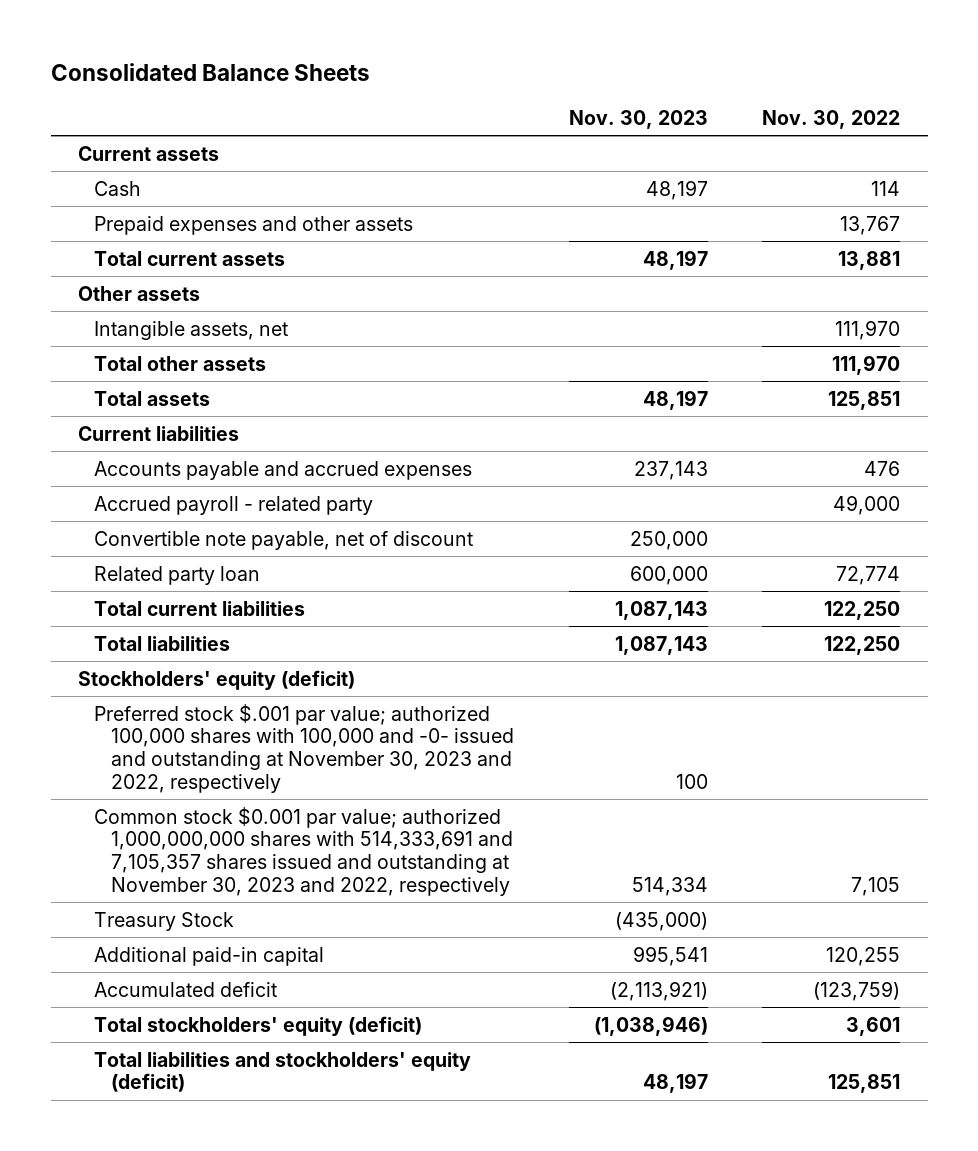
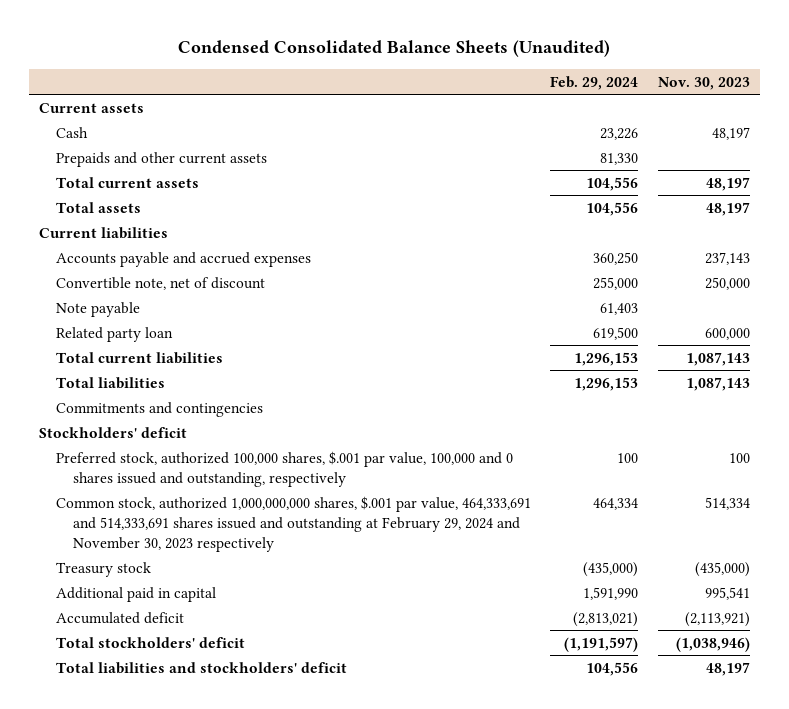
[50,62,370,81] Consolidated Balance Sheets -> [178,40,611,58] Condensed Consolidated Balance Sheets (Unaudited)
[762,109,901,129] Nov. 30, 2022 -> none
none -> [550,75,639,90] Feb. 29, 2024
[94,215,414,235] Prepaid expenses and other assets -> [55,151,267,167] Prepaids and other current assets
[77,285,200,301] Other assets -> none
[94,320,289,340] Intangible assets, net -> none
[94,355,267,371] Total other assets -> none
[94,495,374,515] Accrued payroll - related party -> none
[94,530,474,550] Convertible note payable, net of discount -> [55,276,265,290] Convertible note, net of discount
none -> [55,301,140,317] Note payable
none -> [55,401,263,417] Commitments and contingencies
[77,669,355,690] Stockholders' equity (deficit) -> [38,426,187,438] Stockholders' deficit
[94,703,514,793] Preferred stock $.001 par value; authorized 100,000 shares with 100,000 and -0- issued and outstanding at November 30, 2023 and 2022, respectively -> [55,450,513,487] Preferred stock, authorized 100,000 shares, $.001 par value, 100,000 and 0 shares issued and outstanding, respectively
[94,806,513,896] Common stock $0.001 par value; authorized 1,000,000,000 shares with 514,333,691 and 7,105,357 shares issued and outstanding at November 30, 2023 and 2022, respectively -> [55,495,531,552] Common stock, authorized 1,000,000,000 shares, $.001 par value, 464,333,691 and 514,333,691 shares issued and outstanding at February 29, 2024 and November 30, 2023 respectively
[94,911,235,931] Treasury Stock -> [55,561,151,577] Treasury stock
[94,946,325,966] Additional paid-in capital -> [55,586,216,602] Additional paid in capital
[94,1015,423,1036] Total stockholders' equity (deficit) -> [55,636,245,648] Total stockholders' deficit
[94,1051,472,1093] Total liabilities and stockholders' equity (deficit) -> [55,661,347,674] Total liabilities and stockholders' deficit

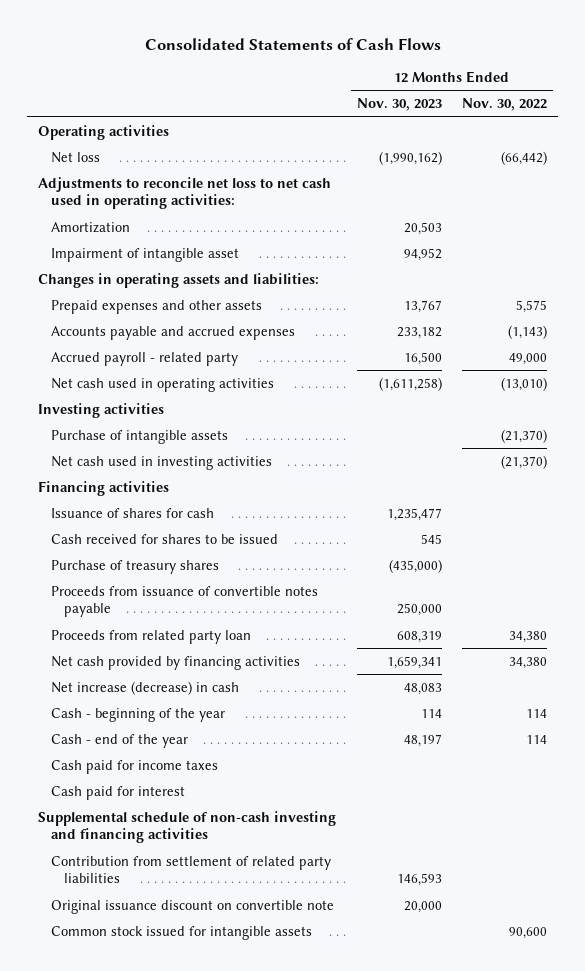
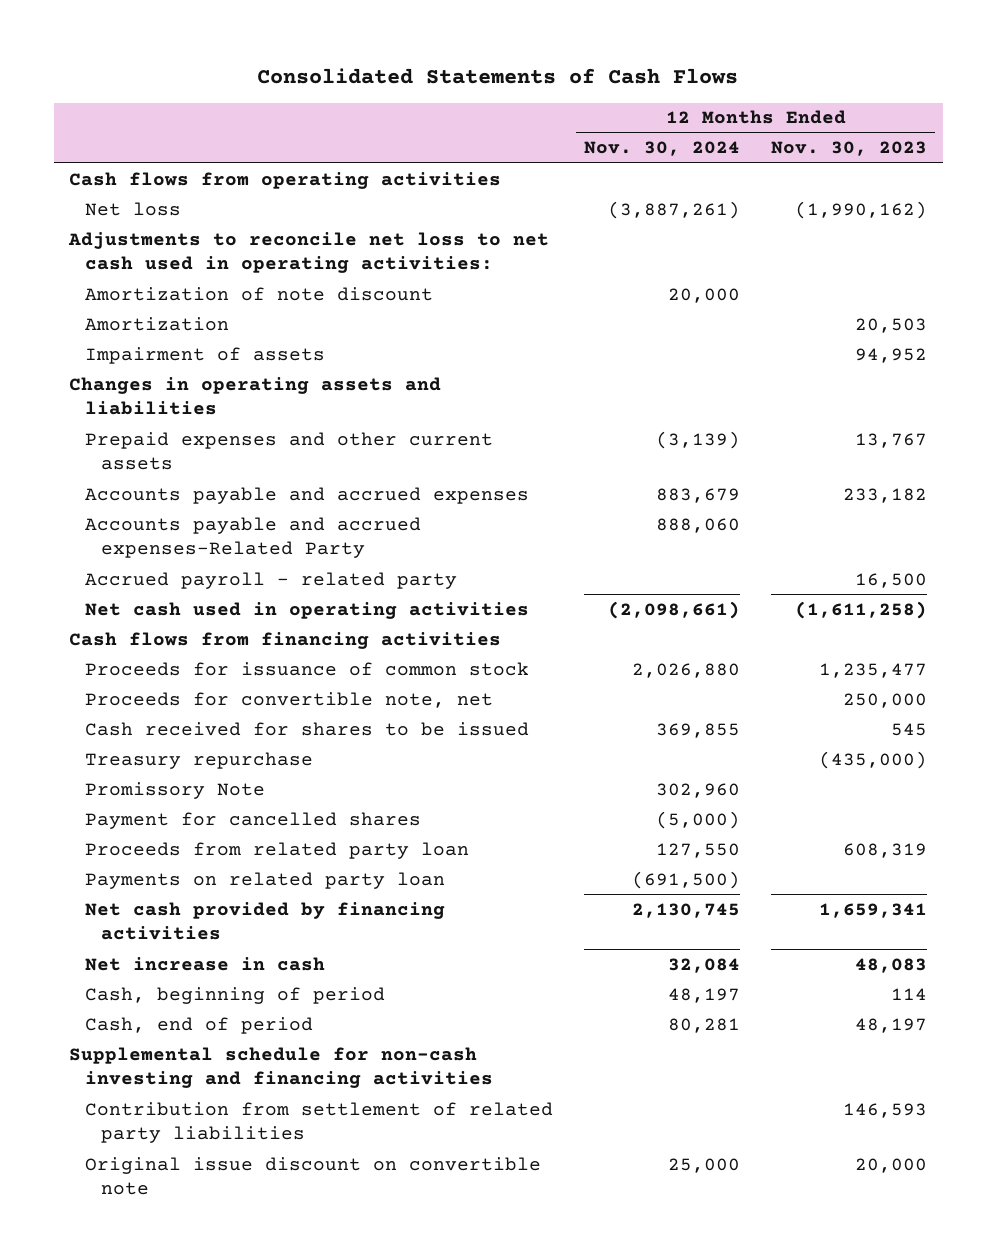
[462,98,548,112] Nov. 30, 2022 -> none
none -> [584,141,741,157] Nov. 30, 2024
[37,124,169,140] Operating activities -> [69,171,502,189] Cash flows from operating activities
none -> [85,286,434,301] Amortization of note discount
[50,247,239,262] Impairment of intangible asset -> [85,346,326,364] Impairment of assets
[37,272,319,288] Changes in operating assets and liabilities: -> [69,376,442,416] Changes in operating assets and liabilities
[50,299,262,314] Prepaid expenses and other assets -> [85,431,494,471] Prepaid expenses and other current assets
none -> [85,516,422,559] Accounts payable and accrued expenses-Related Party
[37,402,164,418] Investing activities -> none
[50,429,228,444] Purchase of intangible assets -> none
[50,455,272,470] Net cash used in investing activities -> none
[37,480,169,496] Financing activities -> [69,631,502,649] Cash flows from financing activities
[50,507,214,518] Issuance of shares for cash -> [85,661,530,676] Proceeds for issuance of common stock
none -> [85,691,494,708] Proceeds for convertible note, net
[50,585,318,618] Proceeds from issuance of convertible notes payable -> none
[50,559,219,574] Purchase of treasury shares -> [85,751,314,769] Treasury repurchase
none -> [85,781,266,799] Promissory Note
none -> [85,811,422,829] Payment for cancelled shares
none -> [85,871,446,889] Payments on related party loan
[50,759,218,774] Cash paid for income taxes -> none
[50,785,185,800] Cash paid for interest -> none
[50,680,239,695] Net increase (decrease) in cash -> [85,956,326,971] Net increase in cash
[50,707,225,722] Cash - beginning of the year -> [85,986,386,1004] Cash, beginning of period
[50,733,188,748] Cash - end of the year -> [85,1016,314,1034] Cash, end of period
[37,810,336,844] Supplemental schedule of non-cash investing and financing activities -> [69,1046,494,1089] Supplemental schedule for non-cash investing and financing activities
[50,925,312,940] Common stock issued for intangible assets -> none
[50,899,334,914] Original issuance discount on convertible note -> [85,1156,542,1196] Original issue discount on convertible note

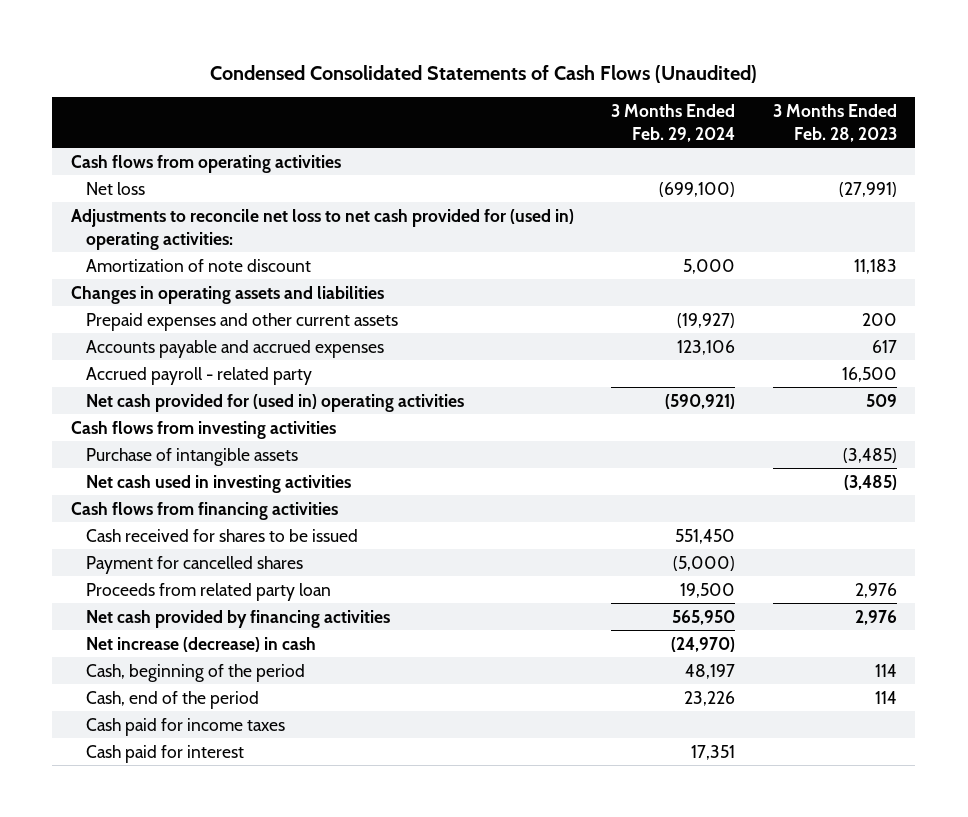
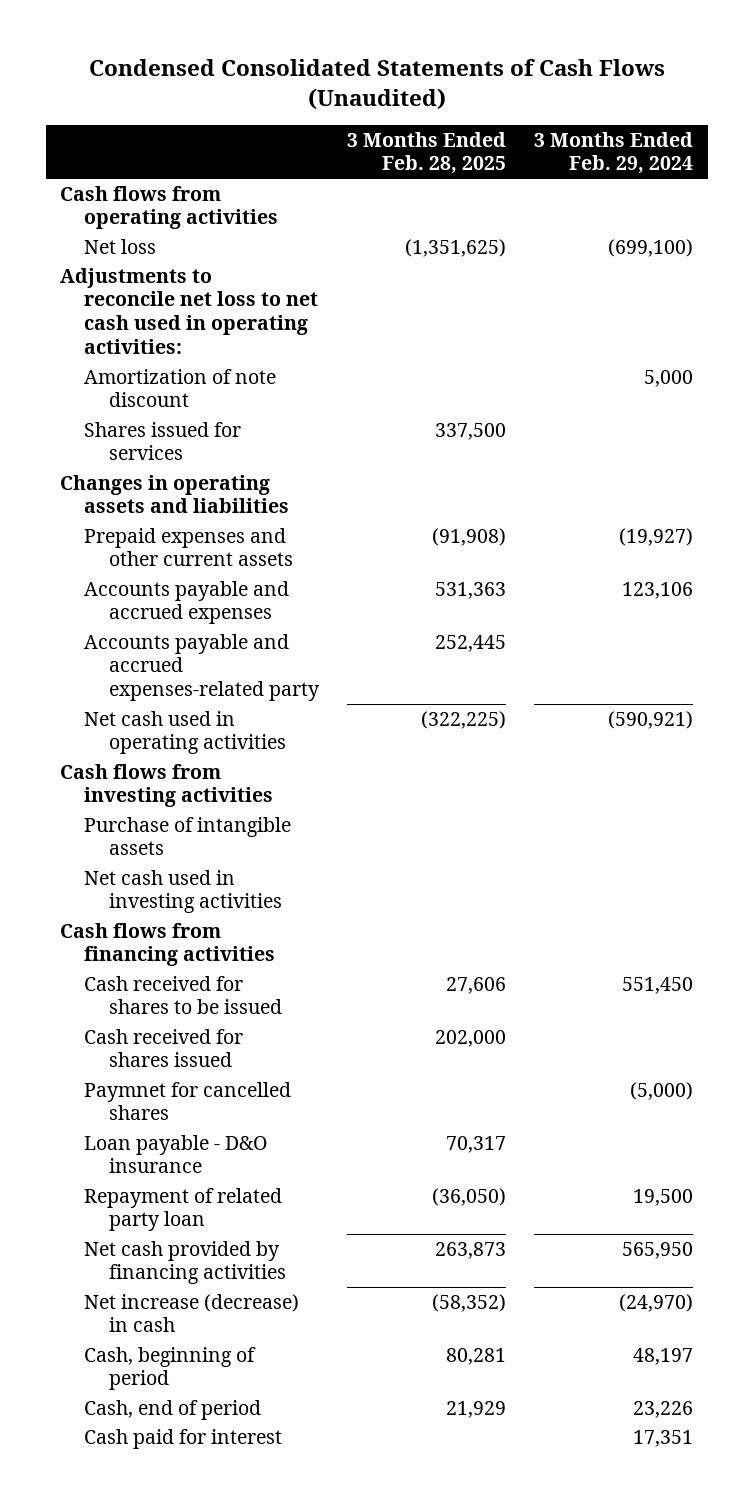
[772,104,897,142] 3 Months Ended Feb. 28, 2023 -> none
none -> [346,131,506,175] 3 Months Ended Feb. 28, 2025
[71,208,575,250] Adjustments to reconcile net loss to net cash provided for (used in) operating activities: -> [59,267,319,354] Adjustments to reconcile net loss to net cash used in operating activities:
none -> [84,421,242,461] Shares issued for services
[86,366,313,385] Accrued payroll - related party -> none
none -> [84,633,320,702] Accounts payable and accrued expenses-related party
[86,393,465,412] Net cash provided for (used in) operating activities -> [84,710,286,755] Net cash used in operating activities
none -> [84,1028,244,1068] Cash received for shares issued
[86,555,304,574] Payment for cancelled shares -> [84,1081,292,1121] Paymnet for cancelled shares
none -> [84,1134,268,1174] Loan payable - D&O insurance
[86,582,332,601] Proceeds from related party loan -> [84,1187,283,1232] Repayment of related party loan
[86,717,286,736] Cash paid for income taxes -> none
[86,663,306,682] Cash, beginning of the period -> [84,1346,257,1391] Cash, beginning of period
[86,690,260,709] Cash, end of the period -> [84,1399,262,1420] Cash, end of period

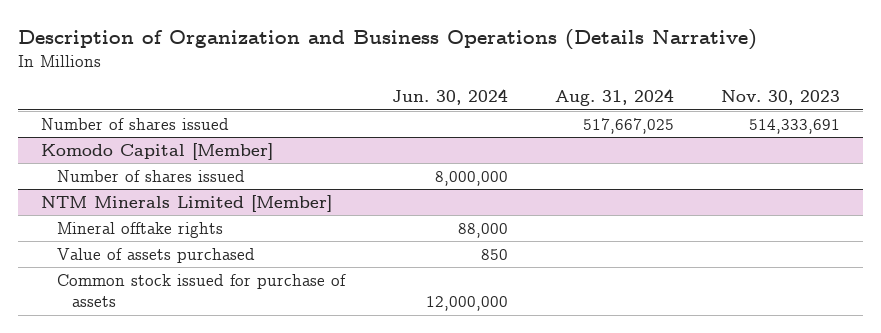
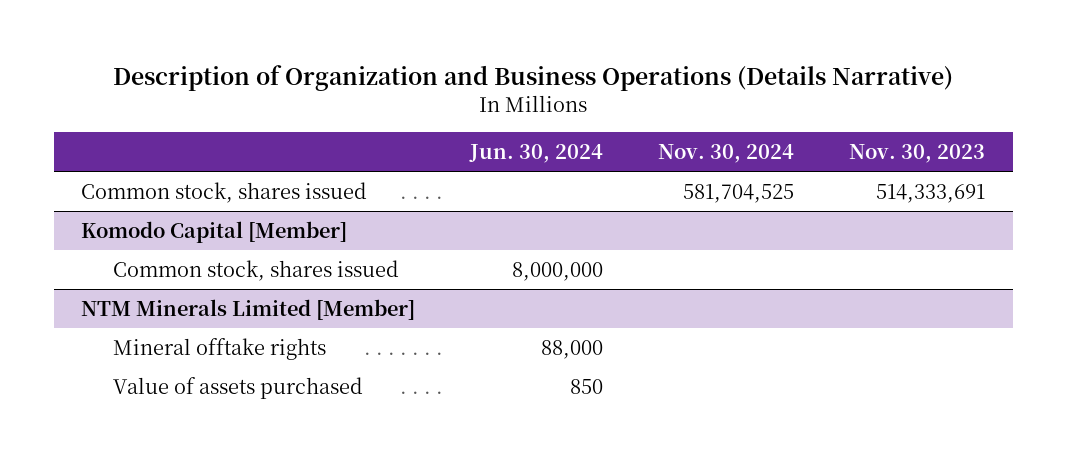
[554,89,674,107] Aug. 31, 2024 -> none
none -> [658,144,795,164] Nov. 30, 2024
[41,117,230,130] Number of shares issued -> [81,181,368,203] Common stock, shares issued
[56,169,245,182] Number of shares issued -> [112,259,399,281] Common stock, shares issued
[56,273,346,308] Common stock issued for purchase of assets -> none

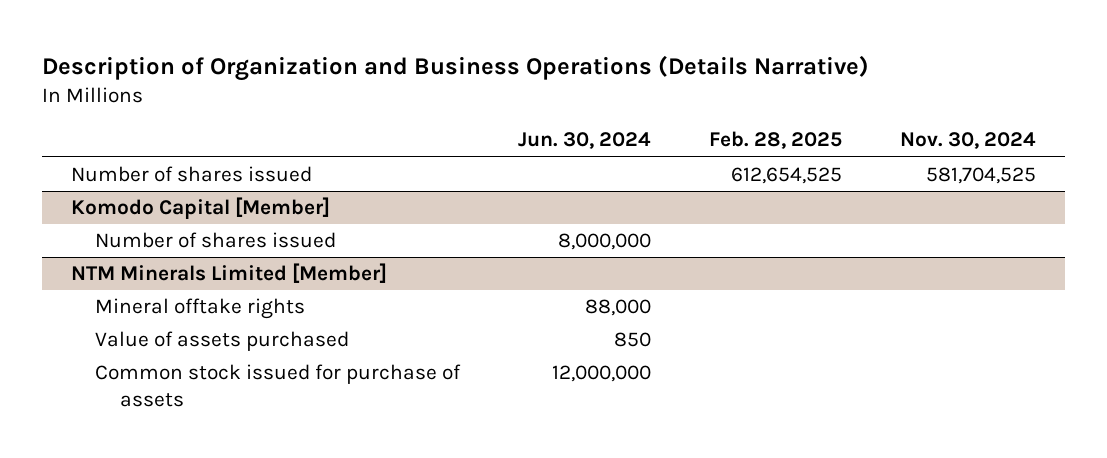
[849,144,986,164] Nov. 30, 2023 -> none
none -> [709,131,843,150] Feb. 28, 2025
[81,181,368,203] Common stock, shares issued -> [70,166,312,183] Number of shares issued
[112,259,399,281] Common stock, shares issued -> [95,232,337,249] Number of shares issued
none -> [95,364,462,407] Common stock issued for purchase of assets

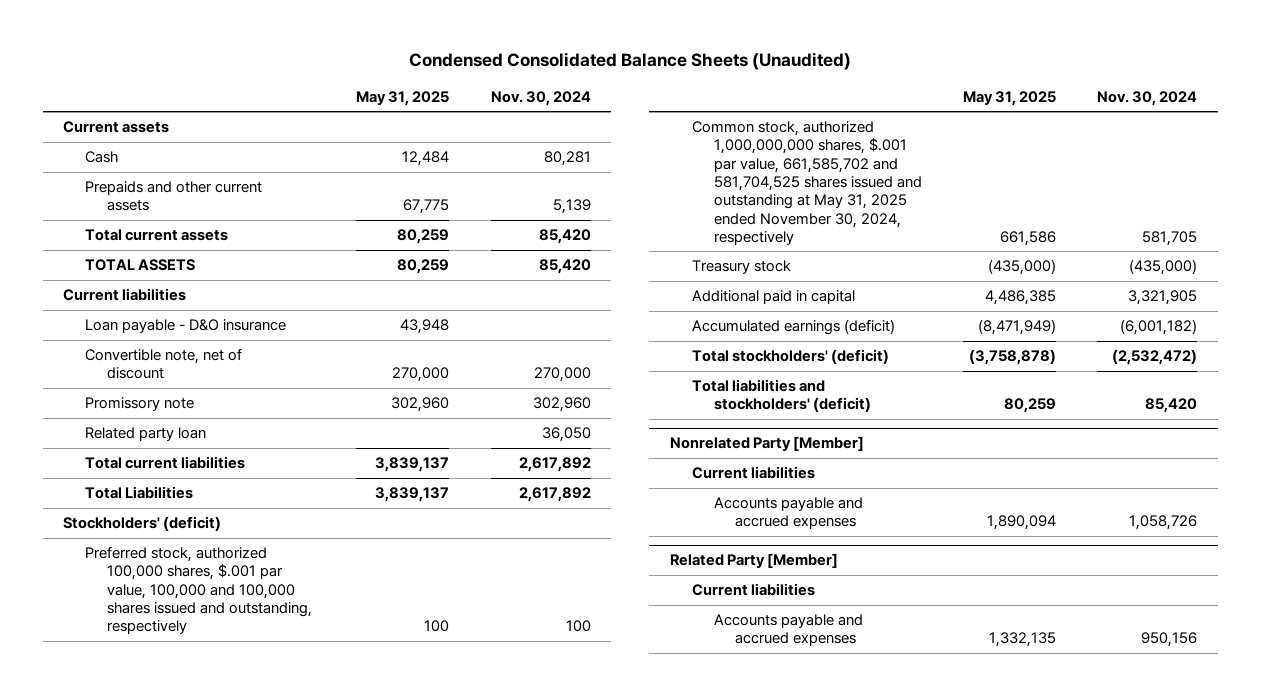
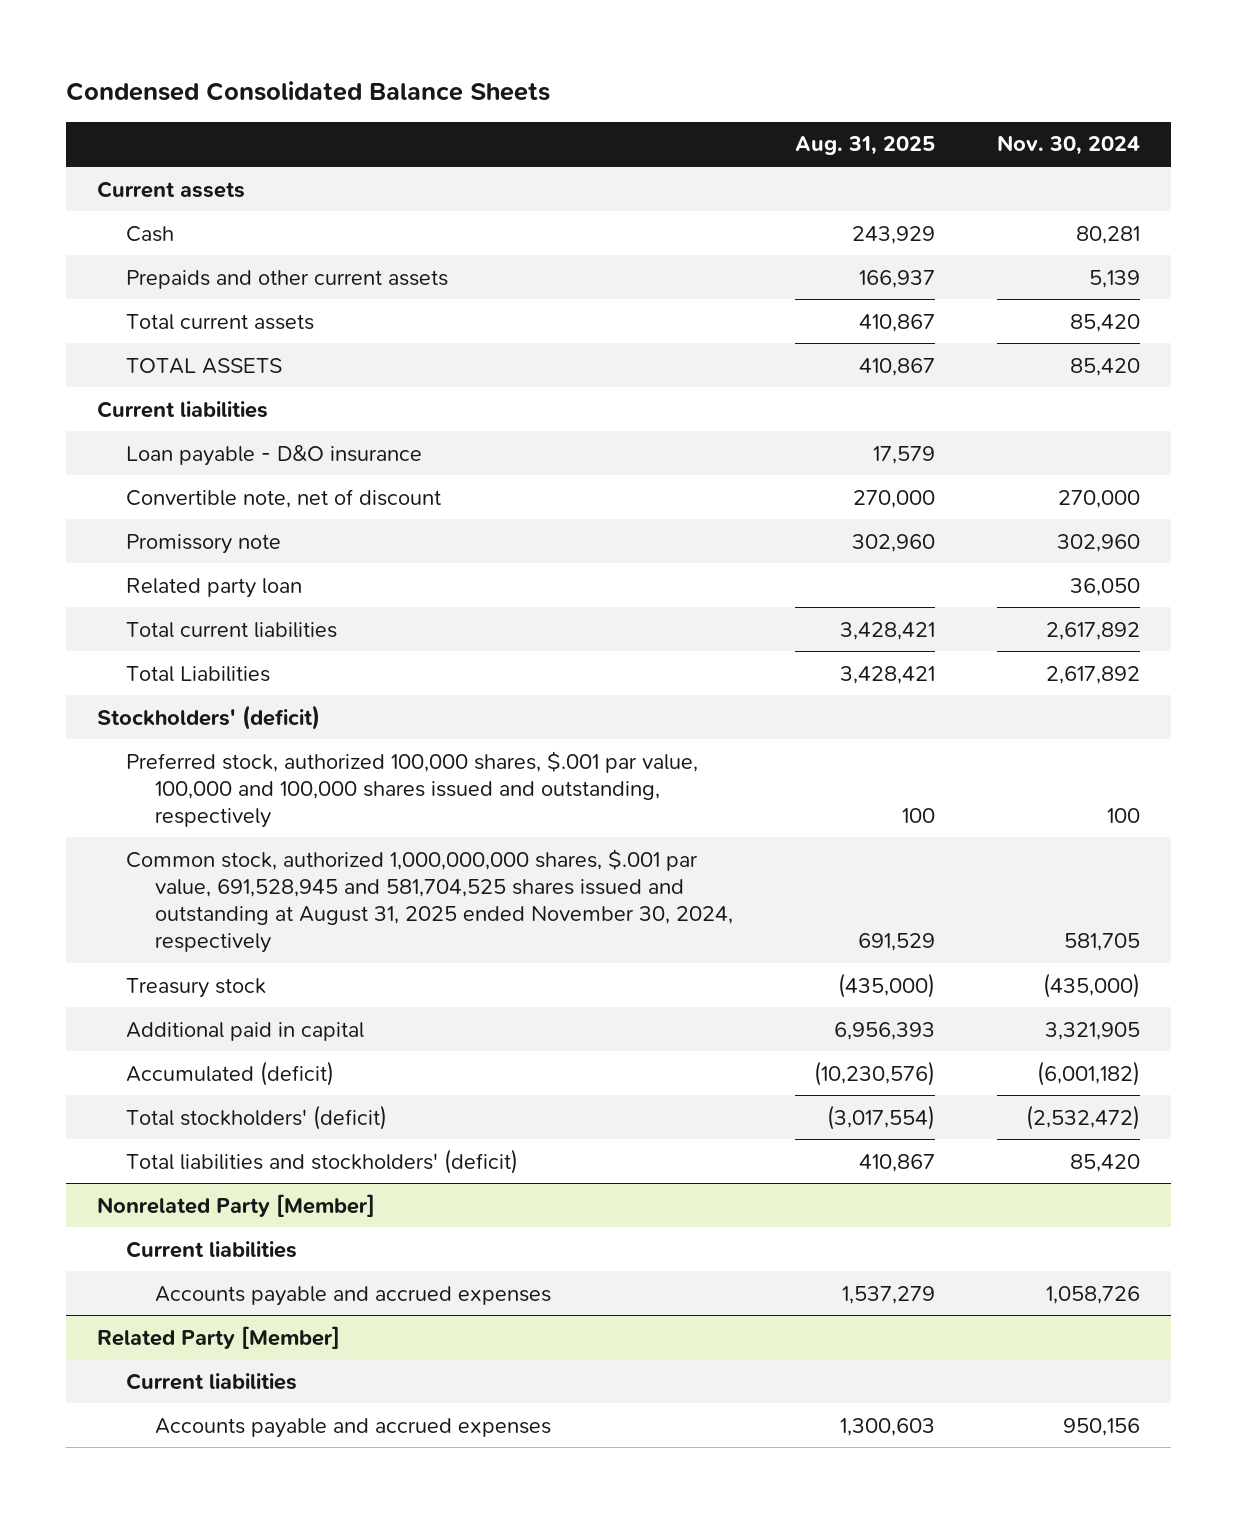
[409,52,852,71] Condensed Consolidated Balance Sheets (Unaudited) -> [65,80,550,101] Condensed Consolidated Balance Sheets
[356,90,450,106] May 31, 2025 -> none
none -> [795,136,936,156] Aug. 31, 2025
[691,121,922,245] Common stock, authorized 1,000,000,000 shares, $.001 par value, 661,585,702 and 581,704,525 shares issued and outstanding at May 31, 2025 ended November 30, 2024, respectively -> [125,848,734,953] Common stock, authorized 1,000,000,000 shares, $.001 par value, 691,528,945 and 581,704,525 shares issued and outstanding at August 31, 2025 ended November 30, 2024, respectively
[691,319,895,336] Accumulated earnings (deficit) -> [125,1060,334,1086] Accumulated (deficit)

